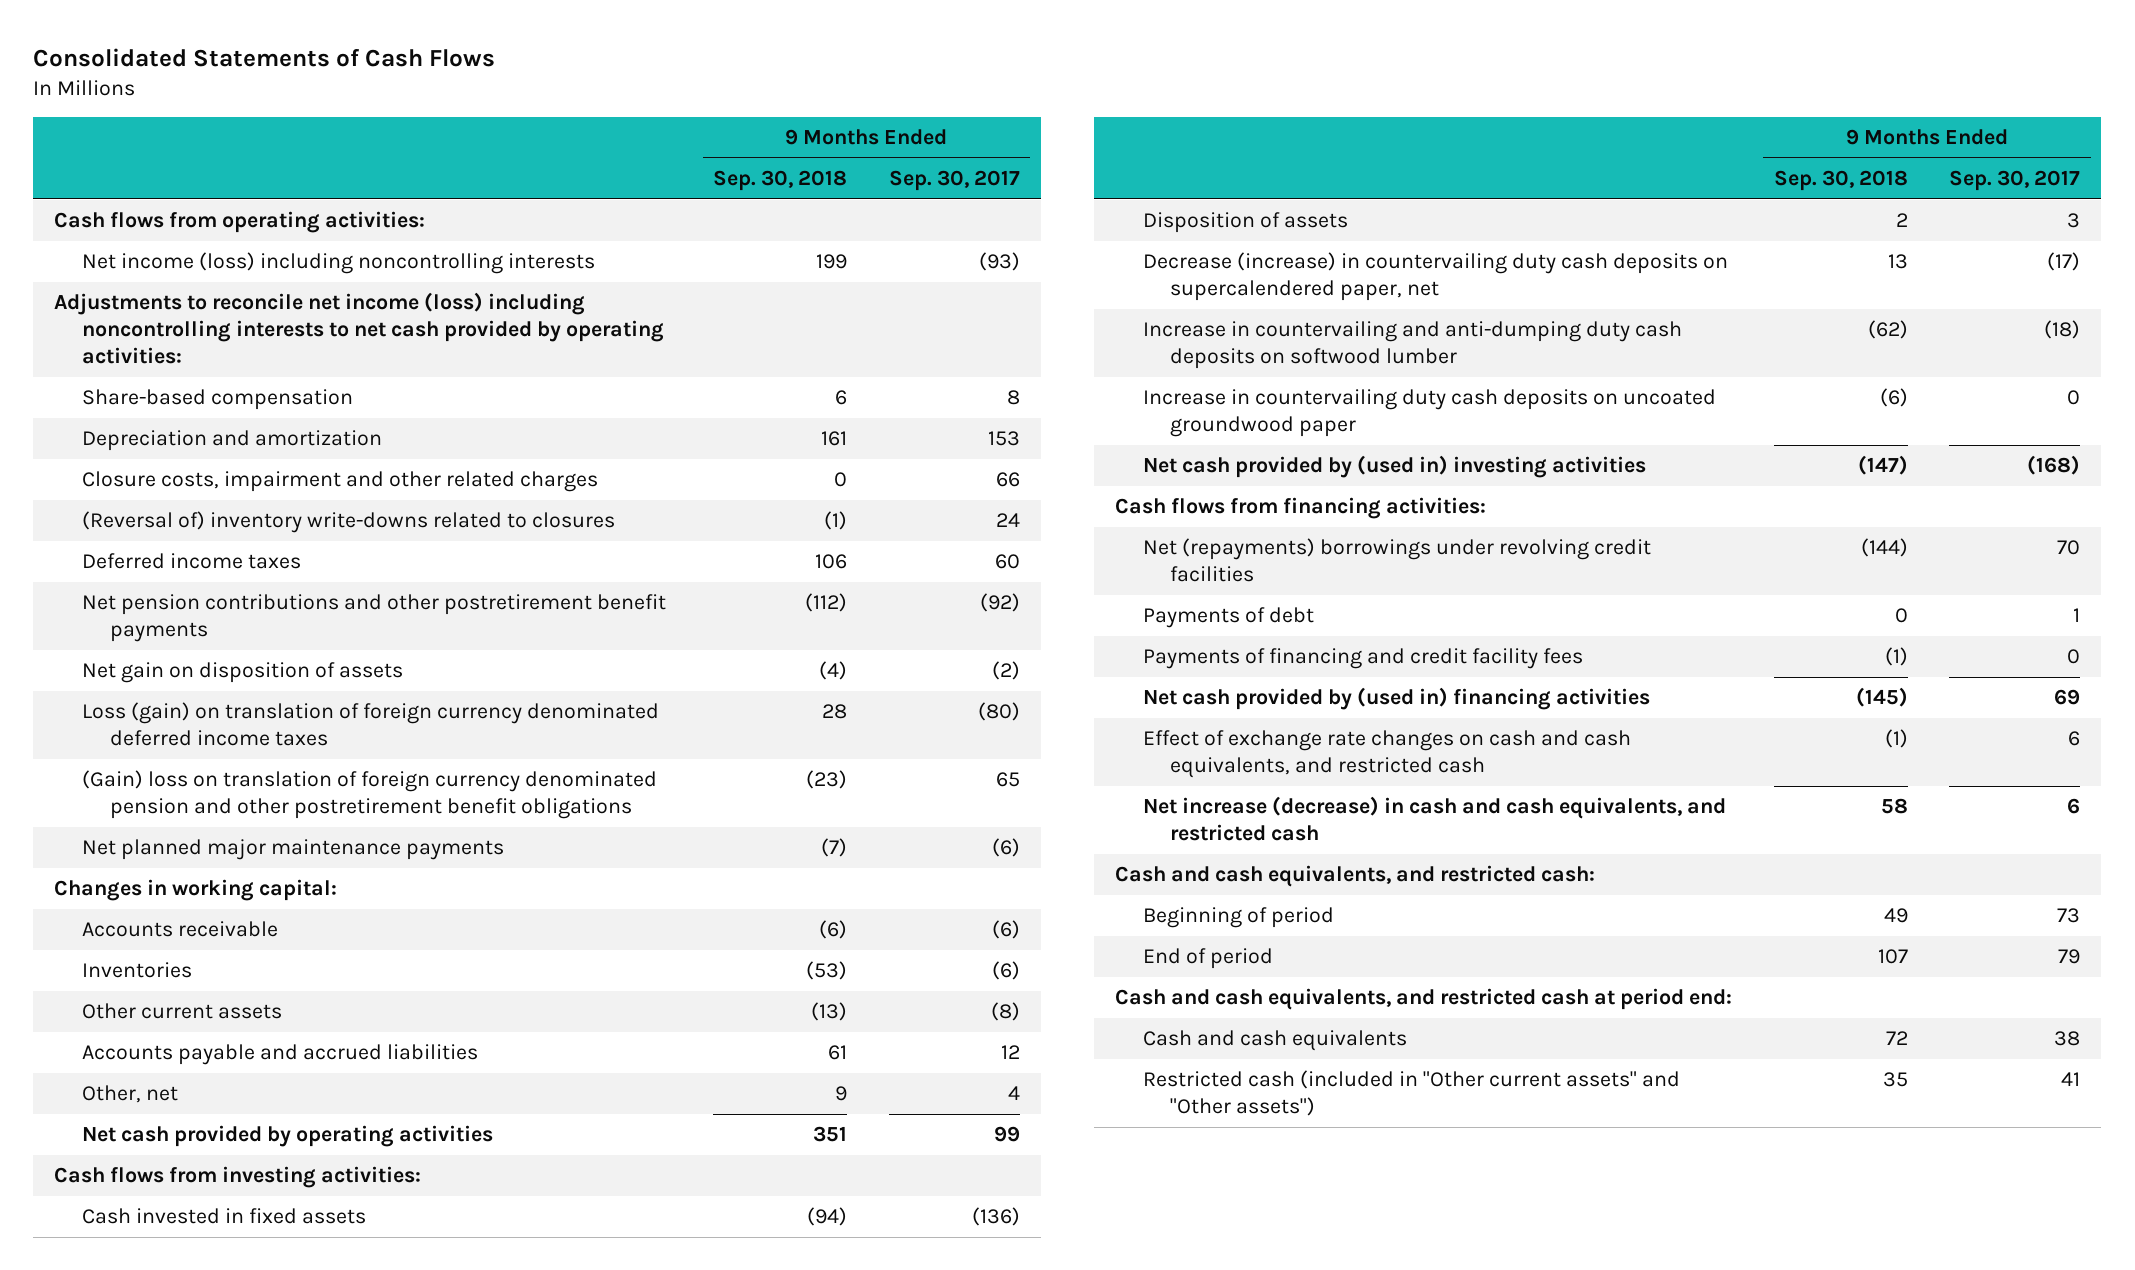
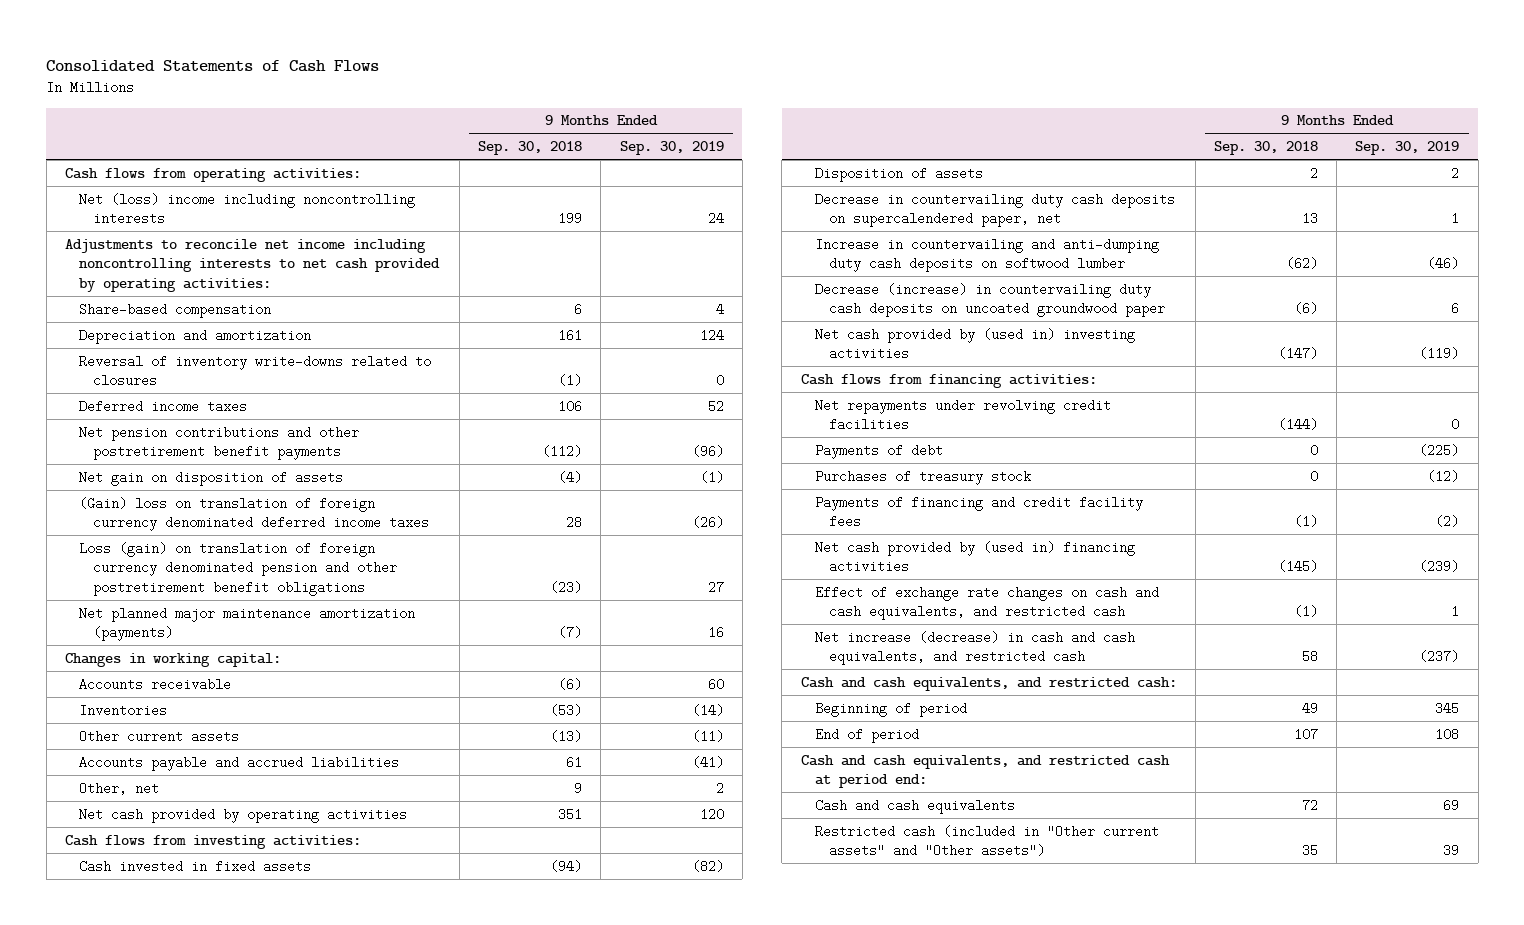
[888,170,1020,192] Sep. 30, 2017 -> none
none -> [619,141,724,156] Sep. 30, 2019
[81,252,595,275] Net income (loss) including noncontrolling interests -> [78,192,415,226] Net (loss) income including noncontrolling interests
[54,292,664,364] Adjustments to reconcile net income (loss) including noncontrolling interests to net cash provided by operating activities: -> [64,238,440,292] Adjustments to reconcile net income including noncontrolling interests to net cash provided by operating activities:
[81,471,598,493] Closure costs, impairment and other related charges -> none
[81,511,615,534] (Reversal of) inventory write-downs related to closures -> [78,354,431,388] Reversal of inventory write-downs related to closures
[81,702,659,747] Loss (gain) on translation of foreign currency denominated deferred income taxes -> [78,496,430,532] (Gain) loss on translation of foreign currency denominated deferred income taxes
[81,770,657,820] (Gain) loss on translation of foreign currency denominated pension and other postretirement benefit obligations -> [78,541,398,596] Loss (gain) on translation of foreign currency denominated pension and other postretirement benefit obligations
[81,839,504,861] Net planned major maintenance payments -> [78,606,415,642] Net planned major maintenance amortization (payments)
[1142,252,1728,302] Decrease (increase) in countervailing duty cash deposits on supercalendered paper, net -> [814,192,1175,228] Decrease in countervailing duty cash deposits on supercalendered paper, net
[1142,389,1716,438] Increase in countervailing duty cash deposits on uncoated groundwood paper -> [814,282,1165,318] Decrease (increase) in countervailing duty cash deposits on uncoated groundwood paper
[1142,538,1651,583] Net (repayments) borrowings under revolving credit facilities -> [814,398,1111,432] Net repayments under revolving credit facilities
none -> [814,469,1031,485] Purchases of treasury stock

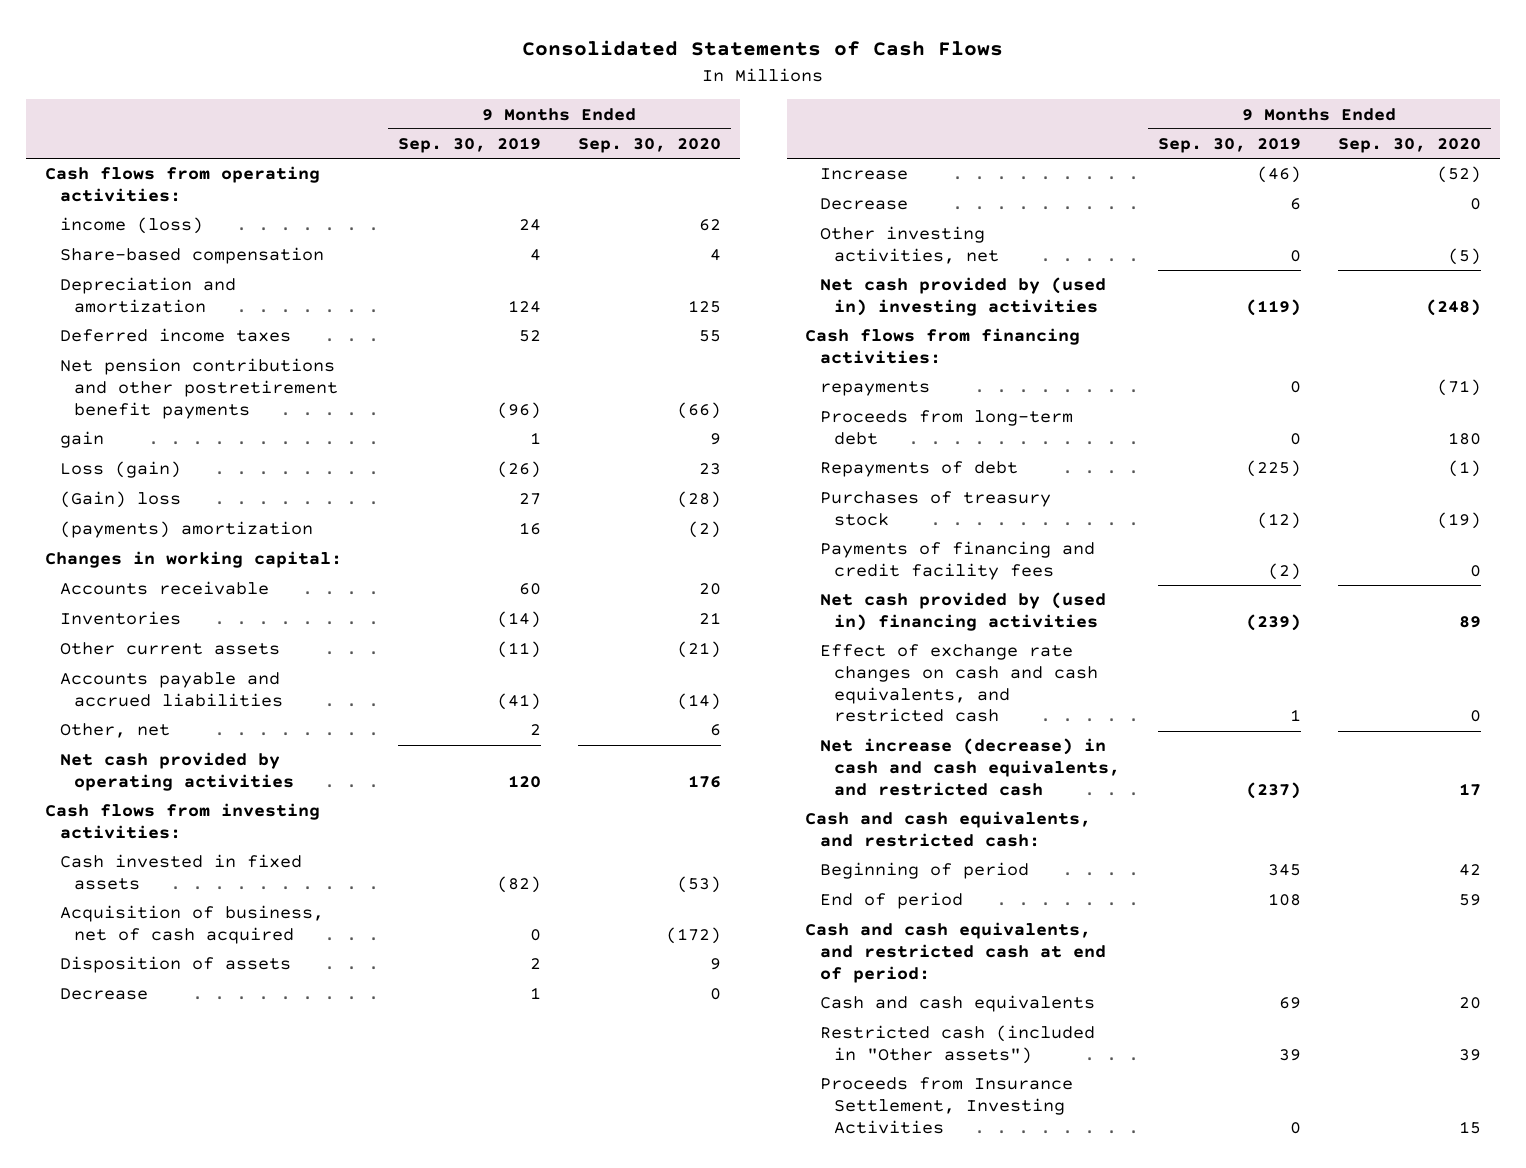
[478,141,583,156] Sep. 30, 2018 -> none
none -> [578,138,722,154] Sep. 30, 2020
[64,238,440,292] Adjustments to reconcile net income including noncontrolling interests to net cash provided by operating activities: -> none
[78,192,415,226] Net (loss) income including noncontrolling interests -> [59,217,203,235] income (loss)
[78,354,431,388] Reversal of inventory write-downs related to closures -> none
[78,470,343,486] Net gain on disposition of assets -> none
none -> [59,431,104,449] gain
[78,496,430,532] (Gain) loss on translation of foreign currency denominated deferred income taxes -> [59,461,181,479] Loss (gain)
[78,541,398,596] Loss (gain) on translation of foreign currency denominated pension and other postretirement benefit obligations -> [59,491,181,509] (Gain) loss
[78,606,415,642] Net planned major maintenance amortization (payments) -> [59,521,313,539] (payments) amortization
none -> [59,905,324,944] Acquisition of business, net of cash acquired
[814,192,1175,228] Decrease in countervailing duty cash deposits on supercalendered paper, net -> [59,988,148,1001] Decrease
[814,237,1159,273] Increase in countervailing and anti-dumping duty cash deposits on softwood lumber -> [819,168,908,181] Increase
[814,282,1165,318] Decrease (increase) in countervailing duty cash deposits on uncoated groundwood paper -> [819,198,908,211] Decrease
none -> [819,226,999,264] Other investing activities, net
[814,398,1111,432] Net repayments under revolving credit facilities -> [819,381,930,397] repayments
none -> [819,410,1073,445] Proceeds from long-term debt
[814,443,943,459] Payments of debt -> [819,461,1018,478] Repayments of debt
[800,754,1170,789] Cash and cash equivalents, and restricted cash at period end: -> [805,922,1106,983] Cash and cash equivalents, and restricted cash at end of period:
[814,824,1159,858] Restricted cash (included in "Other current assets" and "Other assets") -> [819,1025,1095,1064] Restricted cash (included in "Other assets")
none -> [819,1077,1073,1134] Proceeds from Insurance Settlement, Investing Activities

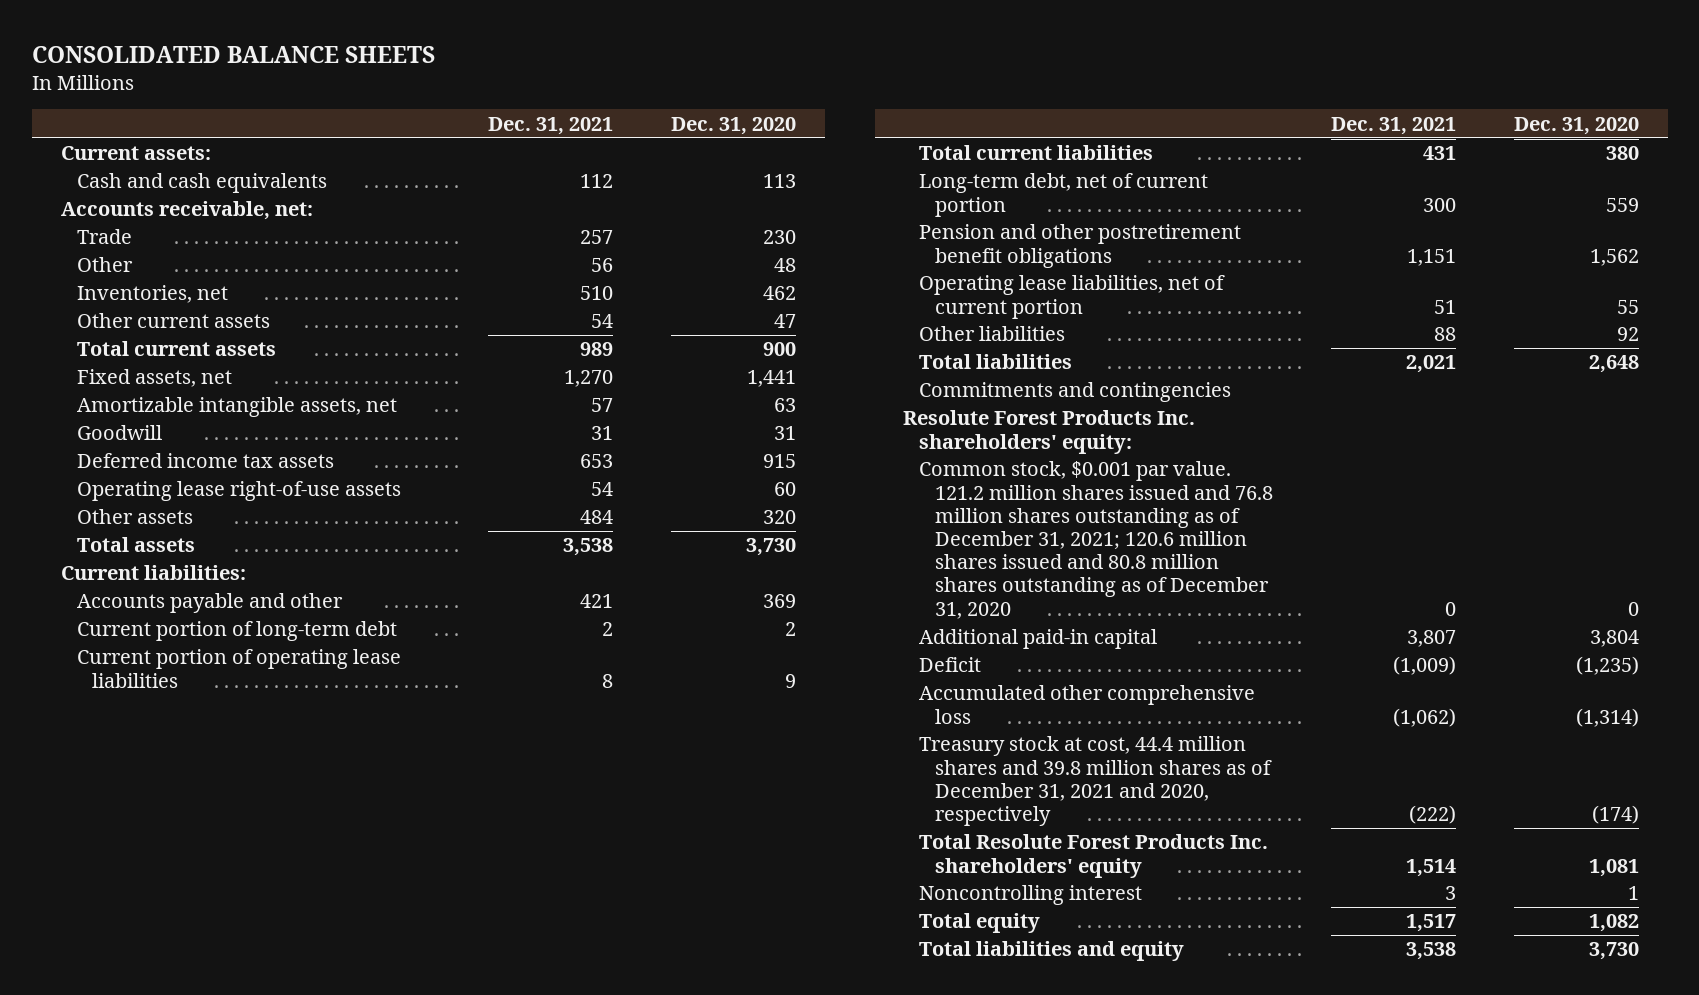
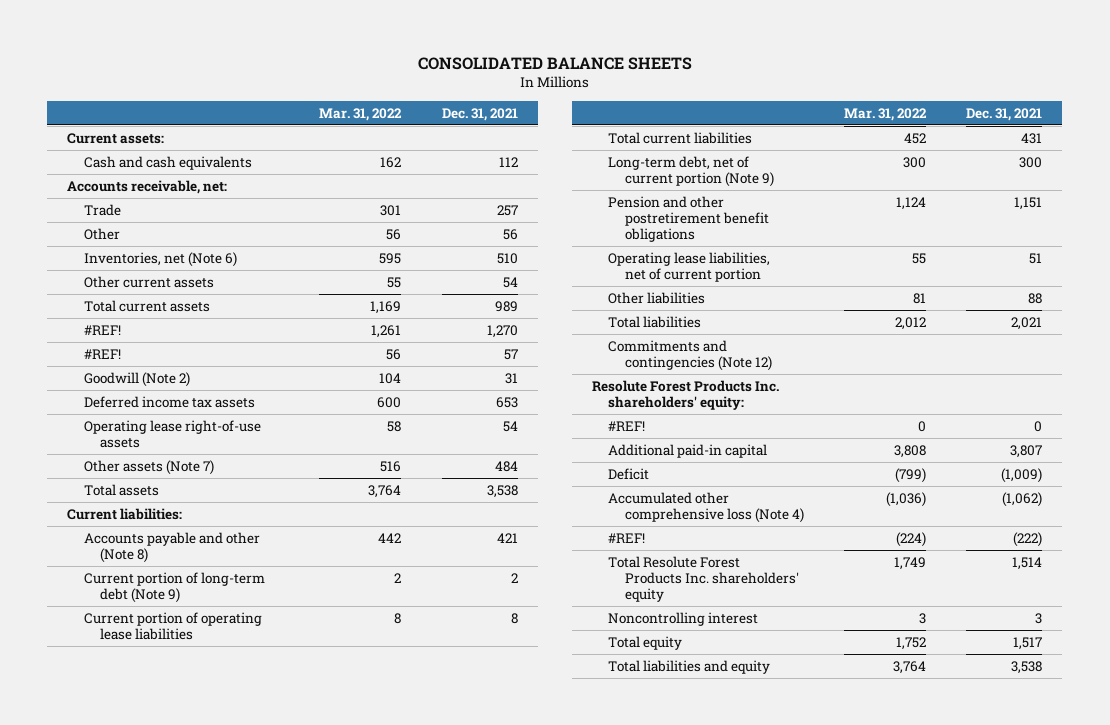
[670,116,796,135] Dec. 31, 2020 -> none
none -> [319,107,403,121] Mar. 31, 2022
[76,285,228,304] Inventories, net -> [83,251,237,267] Inventories, net (Note 6)
[76,369,232,388] Fixed assets, net -> [83,324,121,335] #REF!
[76,397,397,418] Amortizable intangible assets, net -> [83,348,121,359] #REF!
[76,425,162,441] Goodwill -> [83,371,190,387] Goodwill (Note 2)
[76,509,193,525] Other assets -> [83,459,214,475] Other assets (Note 7)
[76,593,343,614] Accounts payable and other -> [83,531,260,564] Accounts payable and other (Note 8)
[76,621,397,642] Current portion of long-term debt -> [83,571,265,604] Current portion of long-term debt (Note 9)
[919,173,1209,217] Long-term debt, net of current portion -> [608,155,774,188] Long-term debt, net of current portion (Note 9)
[919,382,1232,403] Commitments and contingencies -> [608,339,772,372] Commitments and contingencies (Note 12)
[919,461,1274,619] Common stock, $0.001 par value. 121.2 million shares issued and 76.8 million shares outstanding as of December 31, 2021; 120.6 million shares issued and 80.8 million shares outstanding as of December 31, 2020 -> [608,420,646,431] #REF!
[919,685,1256,724] Accumulated other comprehensive loss -> [608,491,804,524] Accumulated other comprehensive loss (Note 4)
[919,736,1273,826] Treasury stock at cost, 44.4 million shares and 39.8 million shares as of December 31, 2021 and 2020, respectively -> [608,532,646,543] #REF!

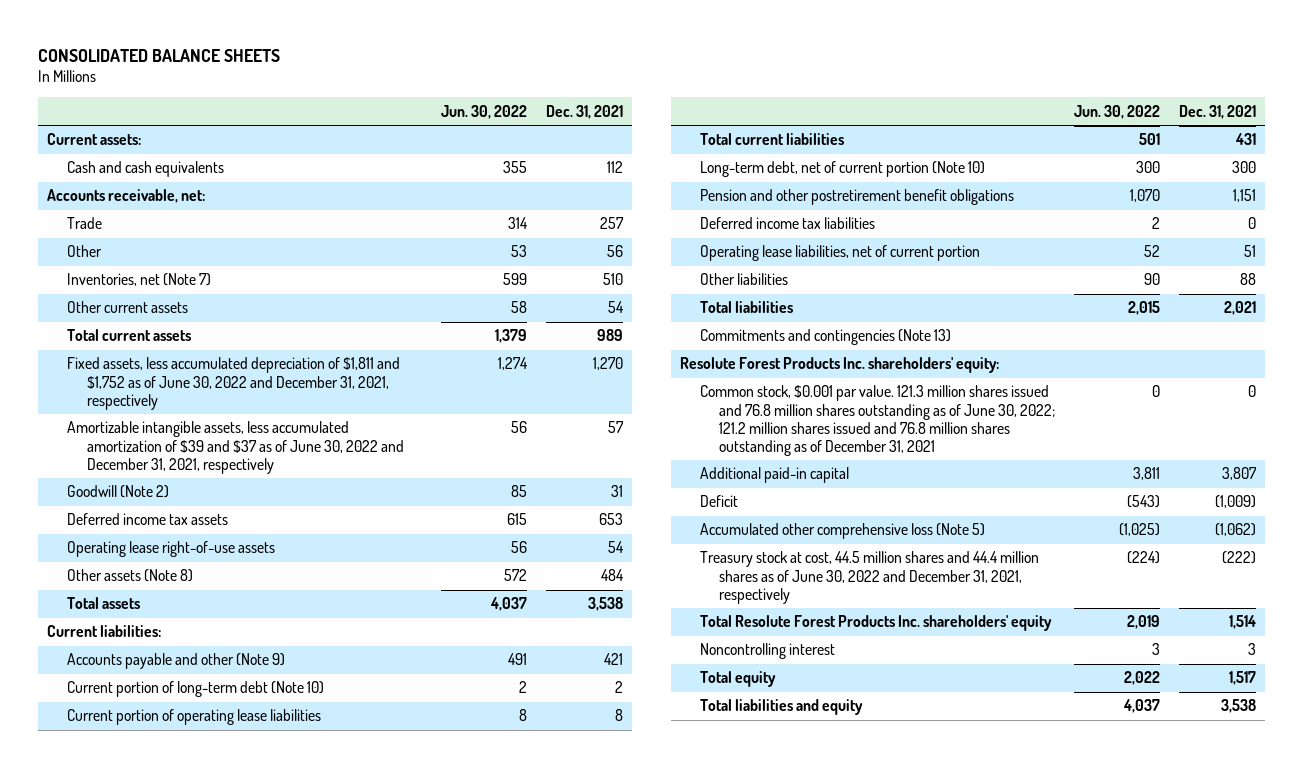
[319,107,403,121] Mar. 31, 2022 -> none
none -> [441,104,528,119] Jun. 30, 2022
[83,251,237,267] Inventories, net (Note 6) -> [67,273,212,287] Inventories, net (Note 7)
[83,324,121,335] #REF! -> [67,357,401,410] Fixed assets, less accumulated depreciation of $1,811 and $1,752 as of June 30, 2022 and December 31, 2021, respectively
[83,348,121,359] #REF! -> [67,421,404,474] Amortizable intangible assets, less accumulated amortization of $39 and $37 as of June 30, 2022 and December 31, 2021, respectively
[83,459,214,475] Other assets (Note 7) -> [67,569,194,583] Other assets (Note 8)
[83,531,260,564] Accounts payable and other (Note 8) -> [67,653,286,670] Accounts payable and other (Note 9)
[83,571,265,604] Current portion of long-term debt (Note 9) -> [67,681,325,698] Current portion of long-term debt (Note 10)
[608,155,774,188] Long-term debt, net of current portion (Note 9) -> [699,161,985,178] Long-term debt, net of current portion (Note 10)
none -> [699,217,875,230] Deferred income tax liabilities
[608,339,772,372] Commitments and contingencies (Note 12) -> [699,329,951,346] Commitments and contingencies (Note 13)
[608,420,646,431] #REF! -> [699,385,1056,456] Common stock, $0.001 par value. 121.3 million shares issued and 76.8 million shares outstanding as of June 30, 2022; 121.2 million shares issued and 76.8 million shares outstanding as of December 31, 2021
[608,491,804,524] Accumulated other comprehensive loss (Note 4) -> [699,523,985,540] Accumulated other comprehensive loss (Note 5)
[608,532,646,543] #REF! -> [699,551,1039,604] Treasury stock at cost, 44.5 million shares and 44.4 million shares as of June 30, 2022 and December 31, 2021, respectively

